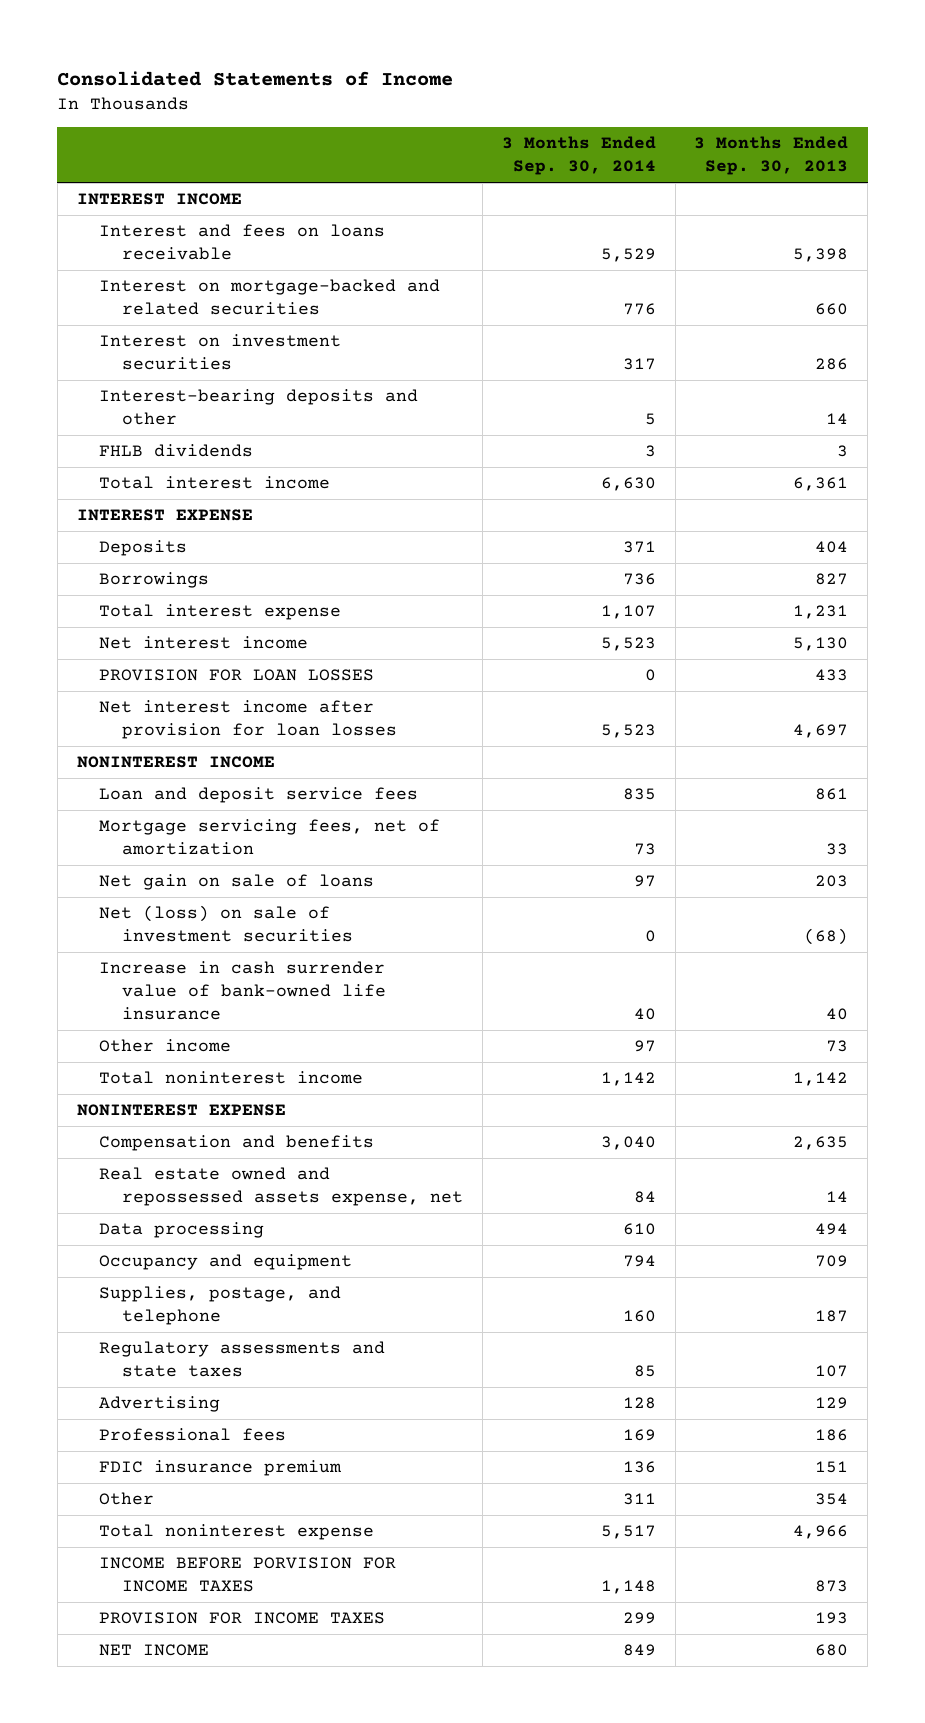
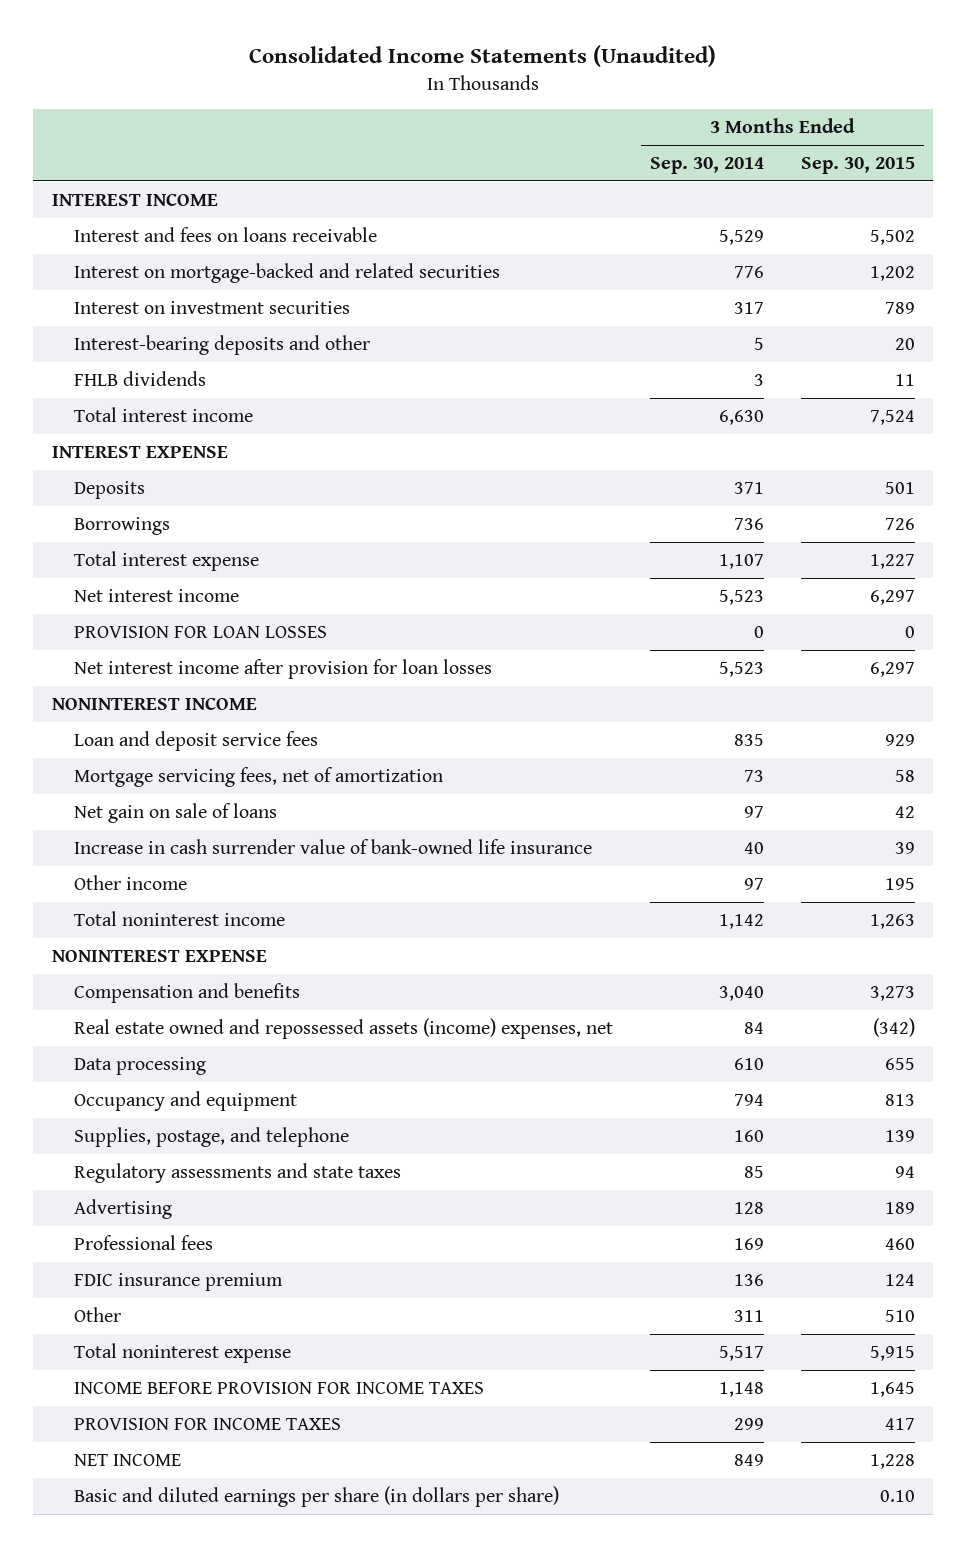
[57,70,454,86] Consolidated Statements of Income -> [249,45,717,68] Consolidated Income Statements (Unaudited)
[694,136,849,176] 3 Months Ended Sep. 30, 2013 -> none
none -> [800,156,915,174] Sep. 30, 2015
[99,905,353,943] Net (loss) on sale of investment securities -> none
[99,1167,463,1207] Real estate owned and repossessed assets expense, net -> [73,1017,613,1039] Real estate owned and repossessed assets (income) expenses, net
[99,1557,397,1593] INCOME BEFORE PORVISION FOR INCOME TAXES -> [73,1381,484,1394] INCOME BEFORE PROVISION FOR INCOME TAXES
none -> [73,1485,559,1507] Basic and diluted earnings per share (in dollars per share)

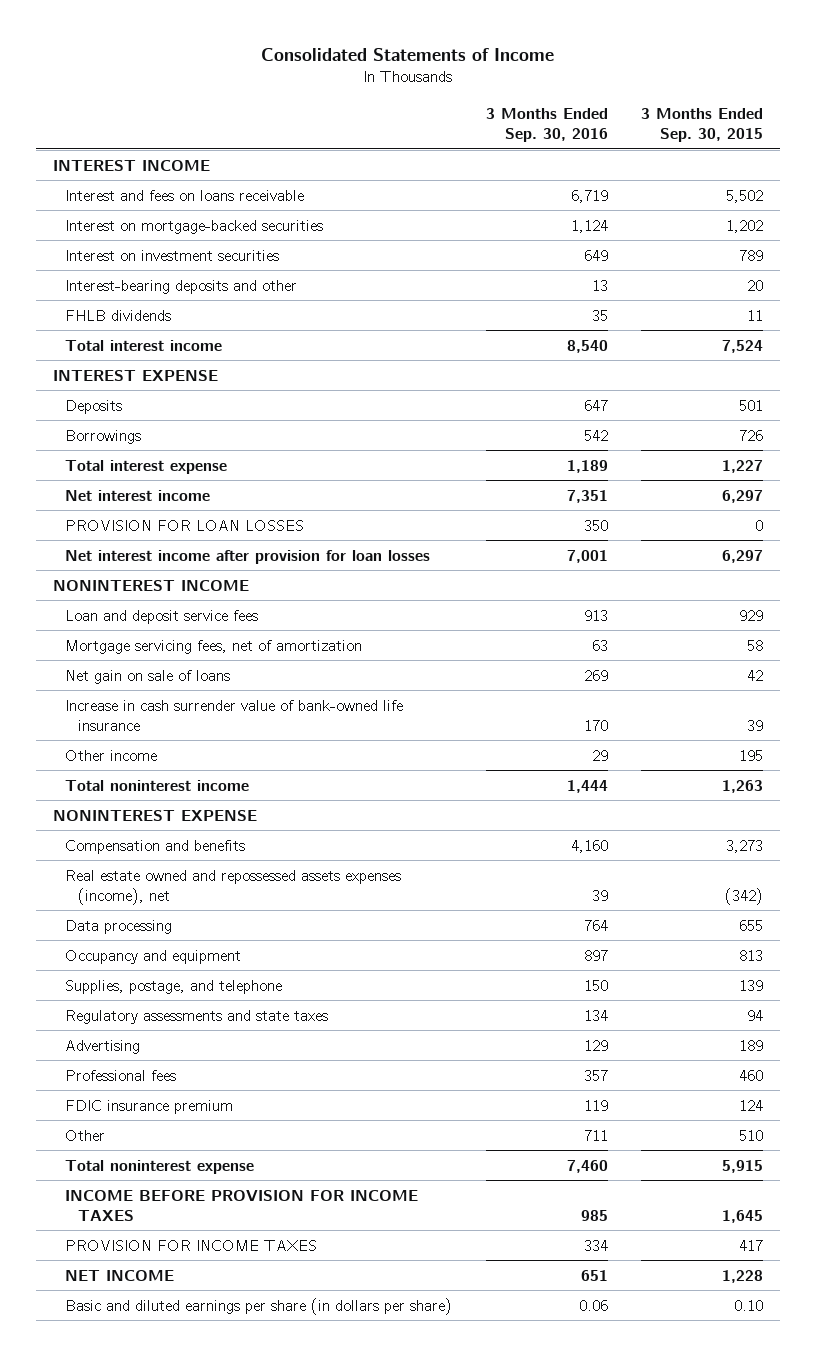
[249,45,717,68] Consolidated Income Statements (Unaudited) -> [261,48,555,62] Consolidated Statements of Income
[649,156,764,174] Sep. 30, 2014 -> none
none -> [485,107,608,142] 3 Months Ended Sep. 30, 2016
[73,262,500,283] Interest on mortgage-backed and related securities -> [65,219,324,234] Interest on mortgage-backed securities
[73,1017,613,1039] Real estate owned and repossessed assets (income) expenses, net -> [65,869,402,905] Real estate owned and repossessed assets expenses (income), net

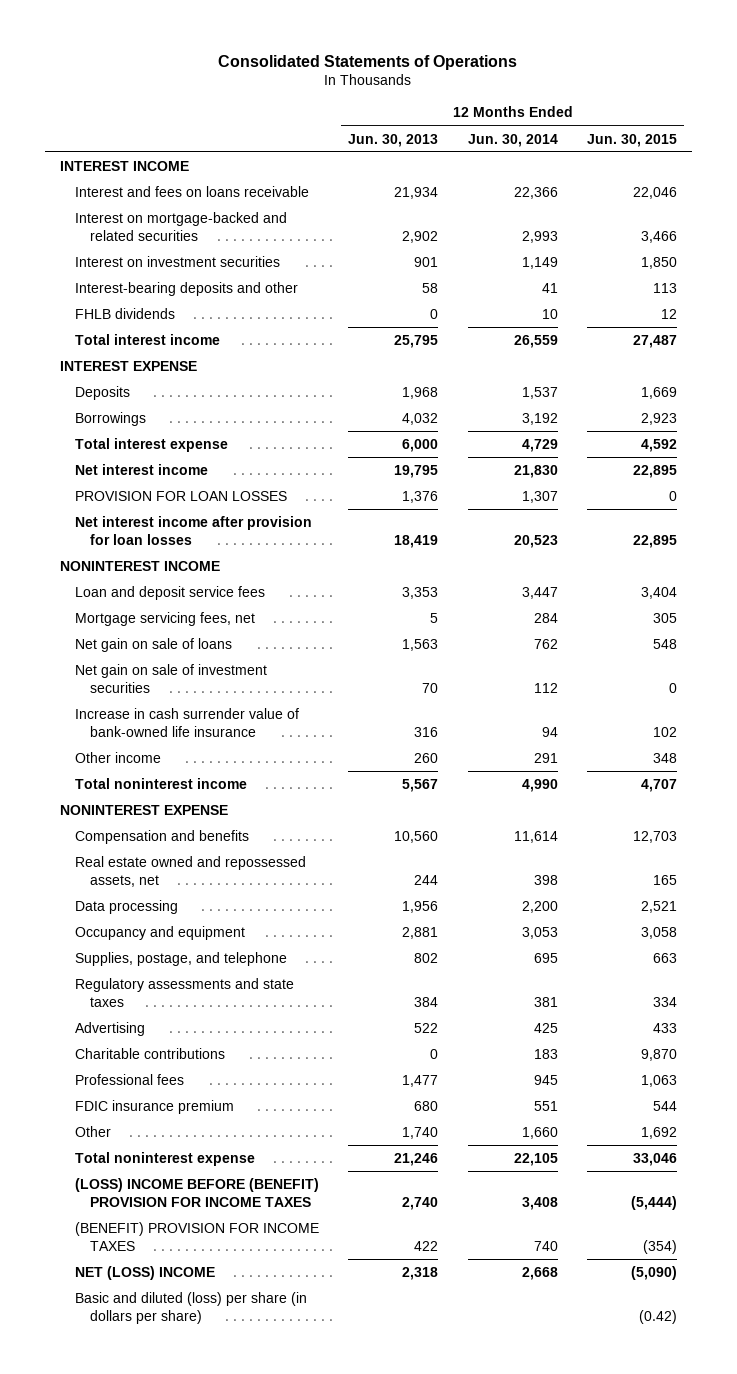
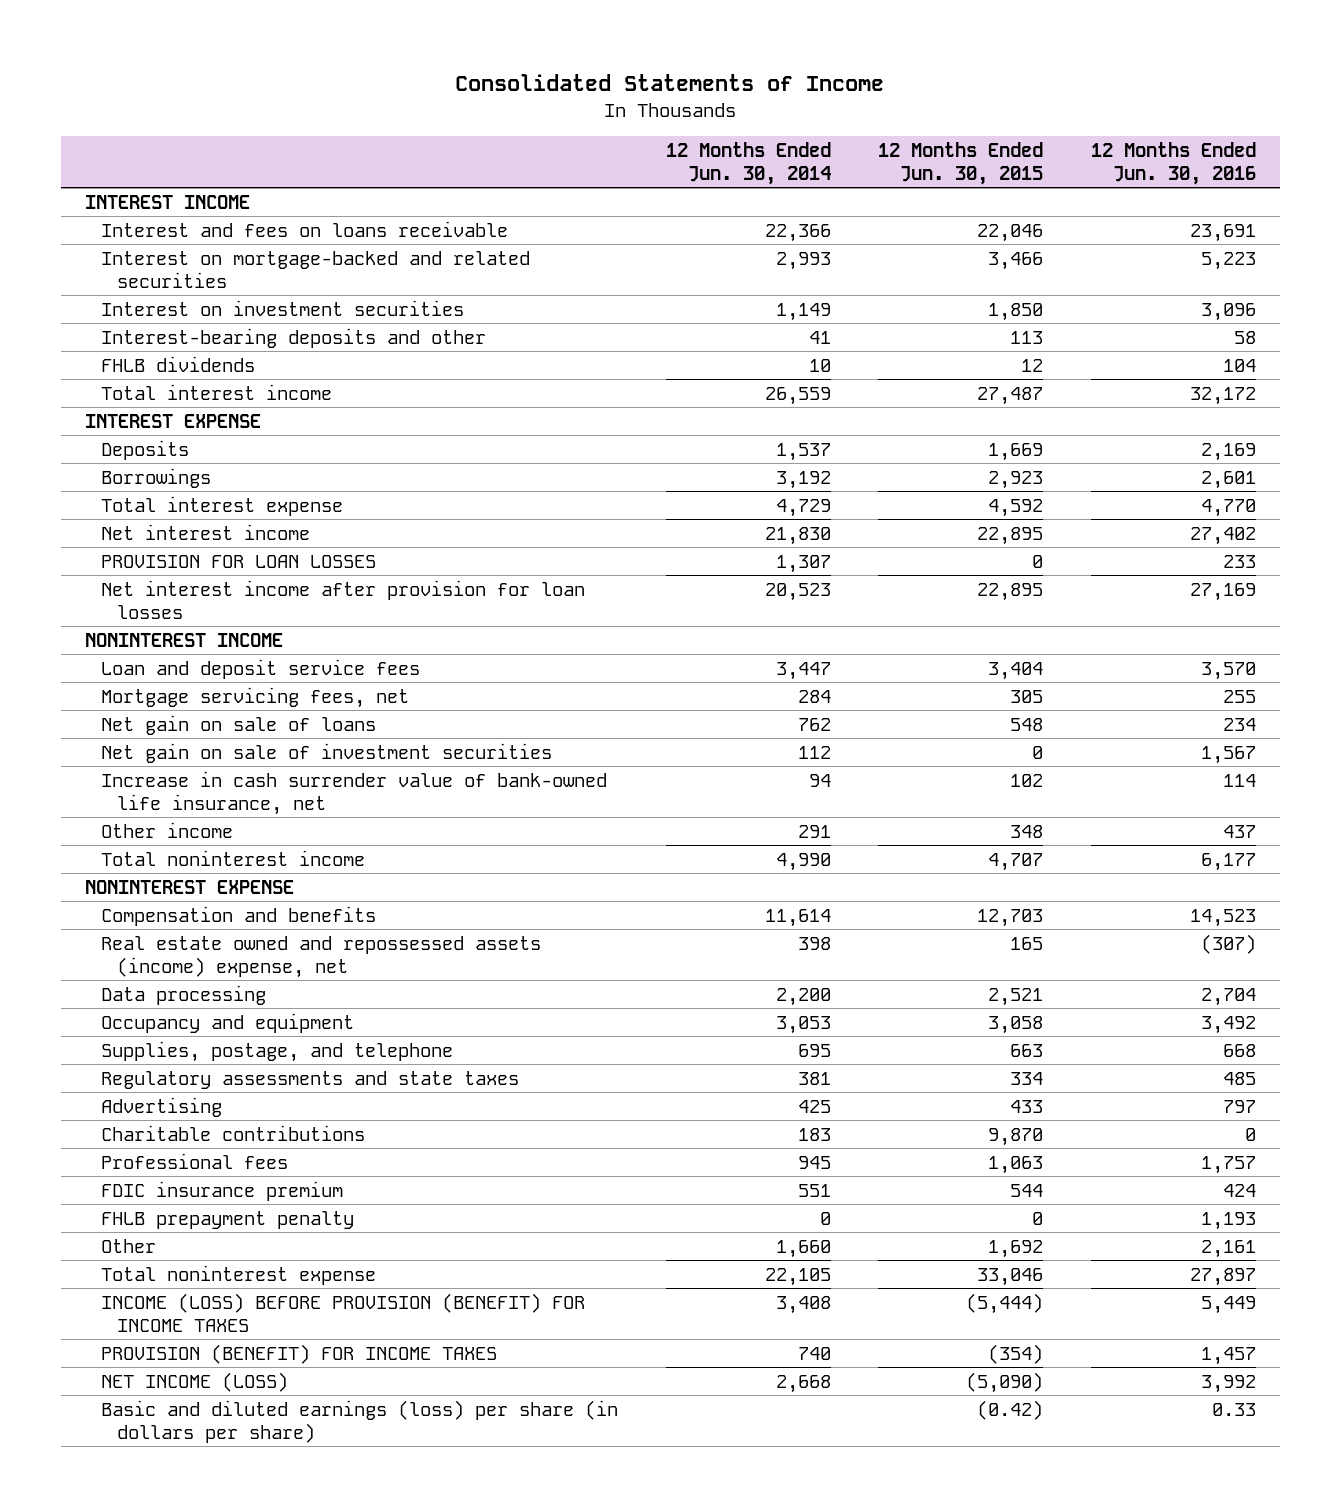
[218,54,518,70] Consolidated Statements of Operations -> [455,73,885,91] Consolidated Statements of Income
[348,133,439,147] Jun. 30, 2013 -> none
none -> [1091,141,1257,185] 12 Months Ended Jun. 30, 2016
[74,707,299,737] Increase in cash surrender value of bank-owned life insurance -> [100,770,607,815] Increase in cash surrender value of bank-owned life insurance, net
[74,855,306,887] Real estate owned and repossessed assets, net -> [100,935,541,978] Real estate owned and repossessed assets (income) expense, net
none -> [100,1210,354,1229] FHLB prepayment penalty
[74,1177,319,1207] (LOSS) INCOME BEFORE (BENEFIT) PROVISION FOR INCOME TAXES -> [100,1292,585,1332] INCOME (LOSS) BEFORE PROVISION (BENEFIT) FOR INCOME TAXES
[74,1221,319,1251] (BENEFIT) PROVISION FOR INCOME TAXES -> [100,1343,497,1364] PROVISION (BENEFIT) FOR INCOME TAXES
[74,1265,215,1280] NET (LOSS) INCOME -> [100,1371,288,1392] NET INCOME (LOSS)
[74,1291,307,1324] Basic and diluted (loss) per share (in dollars per share) -> [100,1399,618,1443] Basic and diluted earnings (loss) per share (in dollars per share)

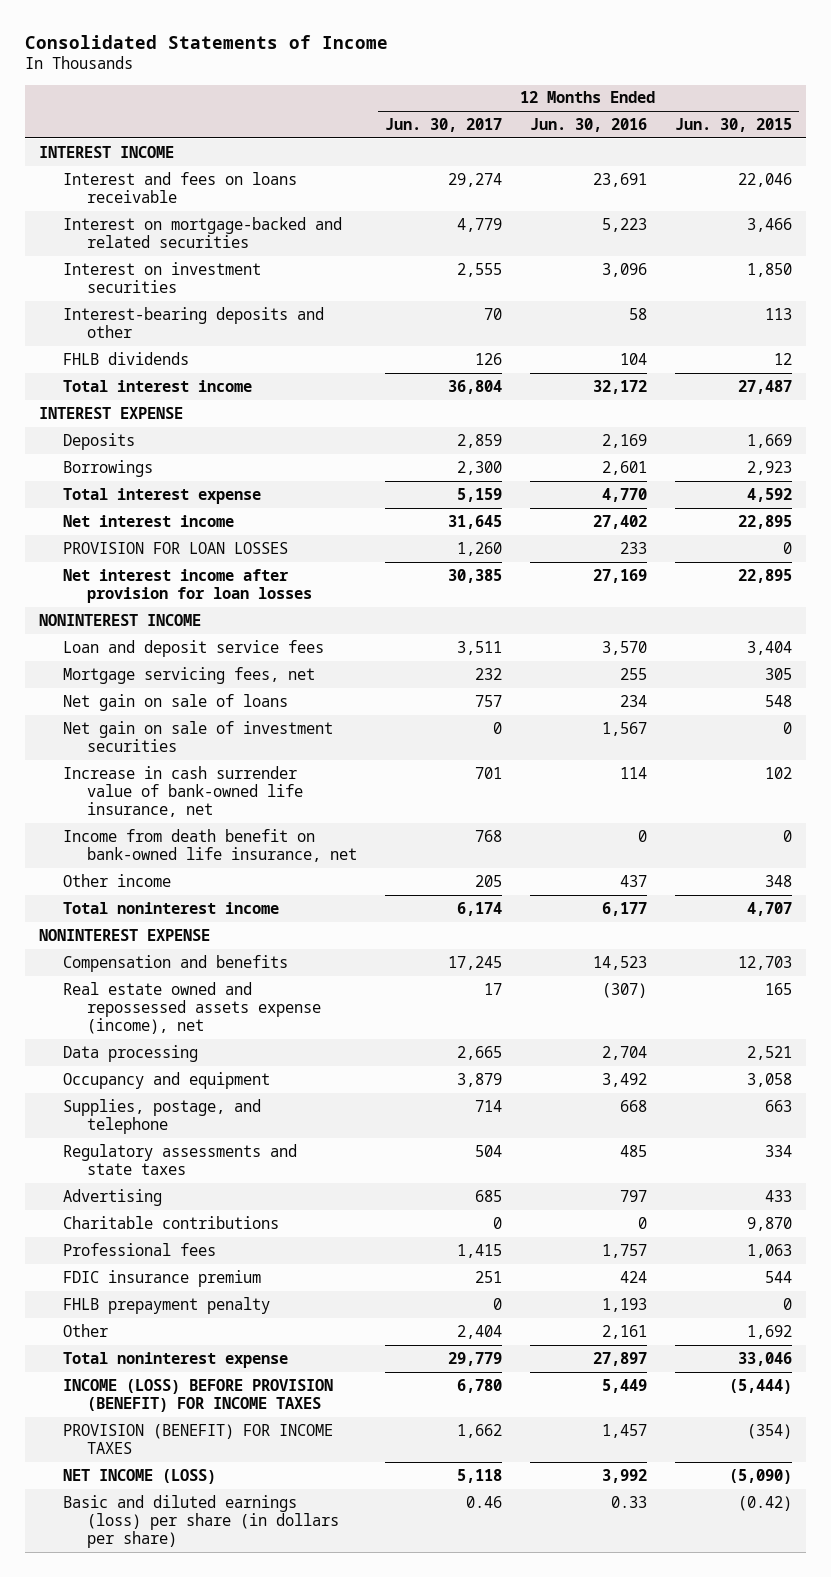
[665,141,831,185] 12 Months Ended Jun. 30, 2014 -> none
none -> [384,118,502,133] Jun. 30, 2017
none -> [62,828,357,863] Income from death benefit on bank-owned life insurance, net
[100,935,541,978] Real estate owned and repossessed assets (income) expense, net -> [62,981,321,1035] Real estate owned and repossessed assets expense (income), net

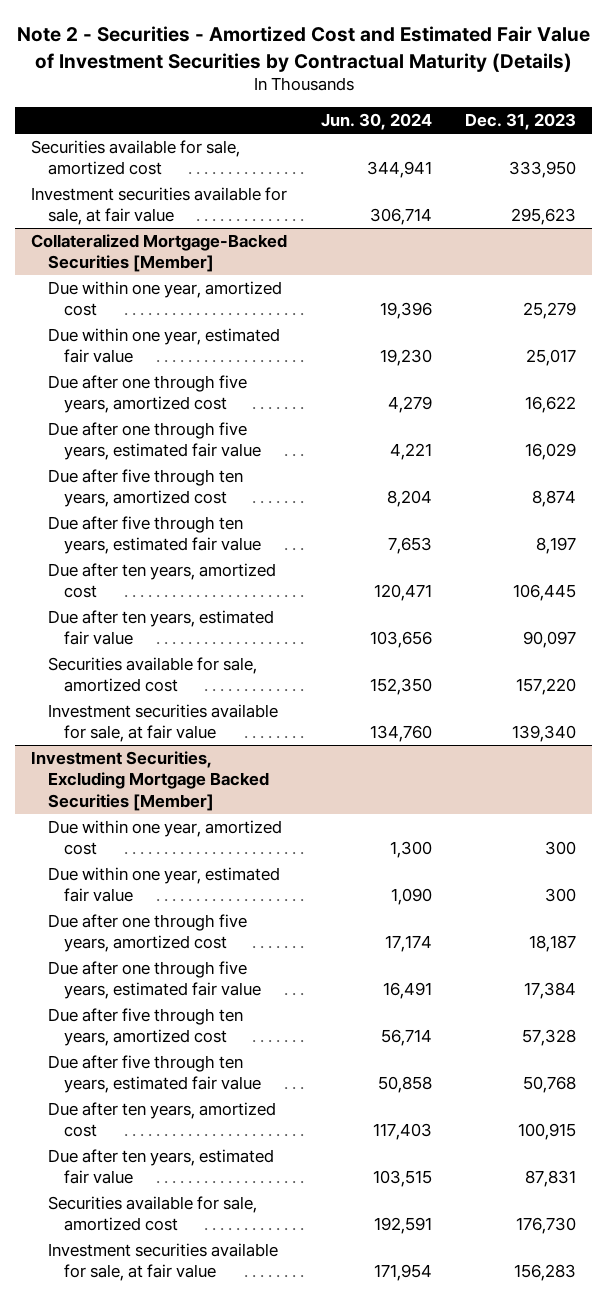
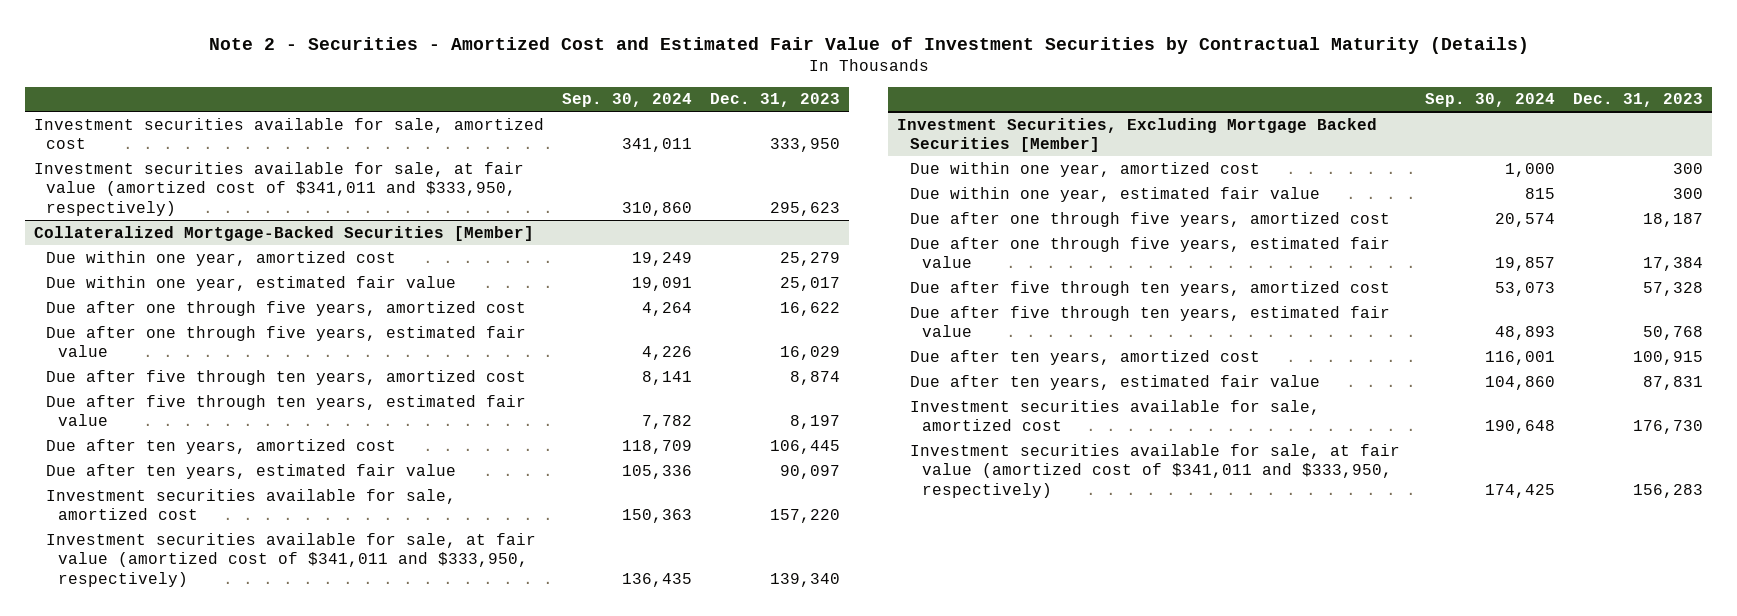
[320,113,432,131] Jun. 30, 2024 -> none
none -> [562,93,693,108] Sep. 30, 2024
[31,139,241,176] Securities available for sale, amortized cost -> [34,117,545,150] Investment securities available for sale, amortized cost
[31,186,288,226] Investment securities available for sale, at fair value -> [34,161,525,216] Investment securities available for sale, at fair value (amortized cost of $341,011 and $333,950, respectively)
[47,656,257,693] Securities available for sale, amortized cost -> [46,488,457,521] Investment securities available for sale, amortized cost
[47,703,278,743] Investment securities available for sale, at fair value -> [46,532,537,587] Investment securities available for sale, at fair value (amortized cost of $341,011 and $333,950, respectively)
[47,1195,257,1232] Securities available for sale, amortized cost -> [909,399,1320,432] Investment securities available for sale, amortized cost
[47,1242,278,1282] Investment securities available for sale, at fair value -> [909,443,1400,498] Investment securities available for sale, at fair value (amortized cost of $341,011 and $333,950, respectively)

